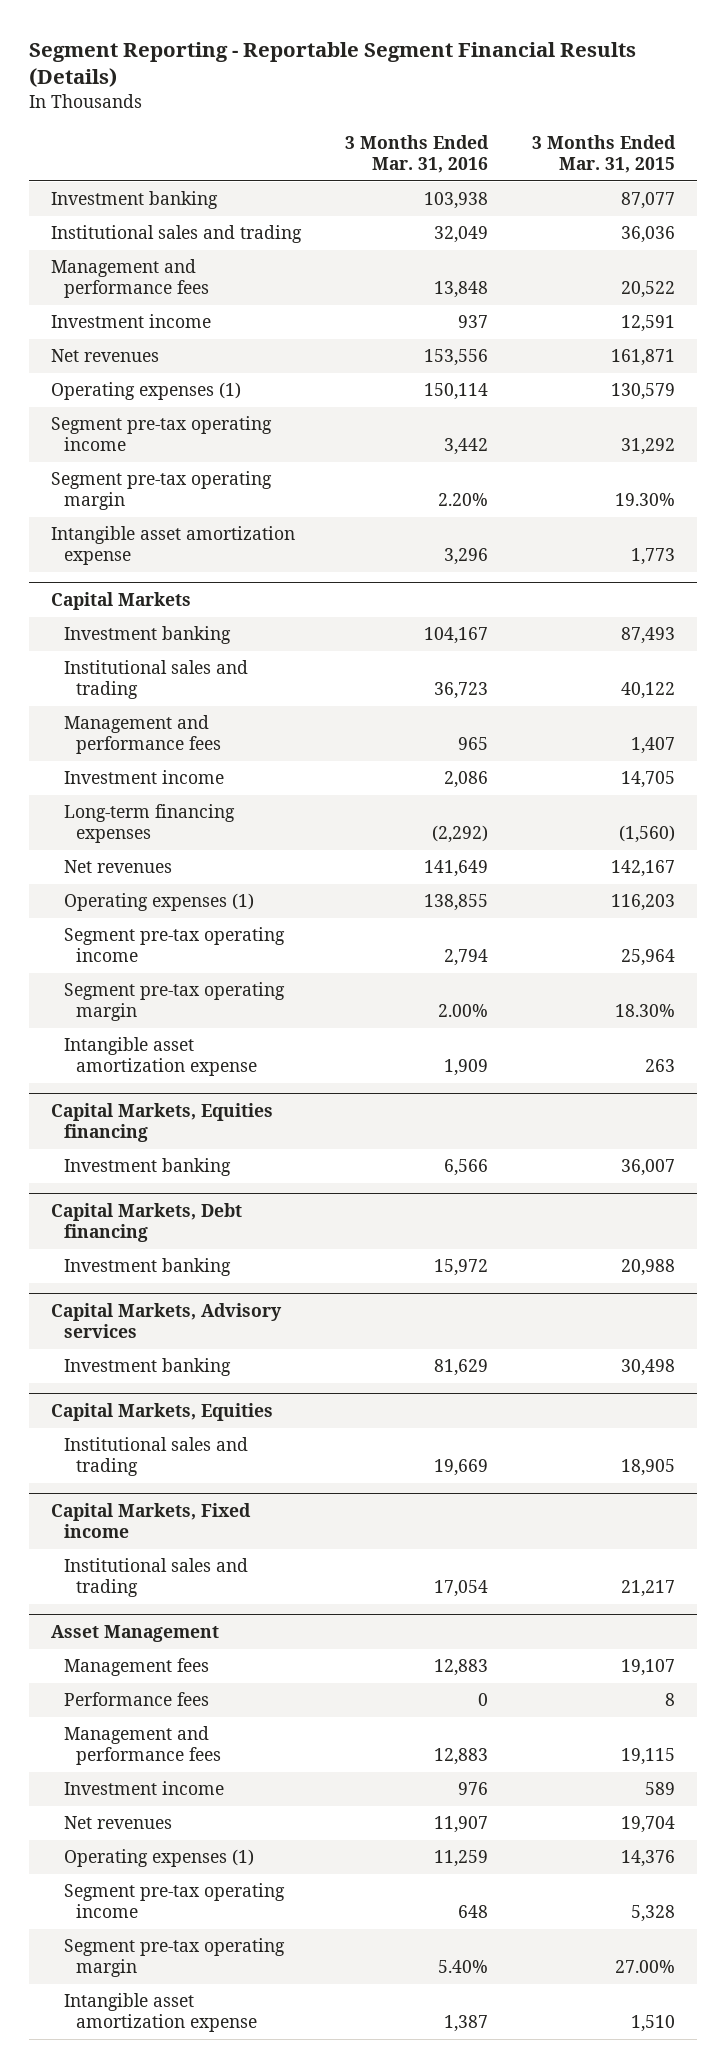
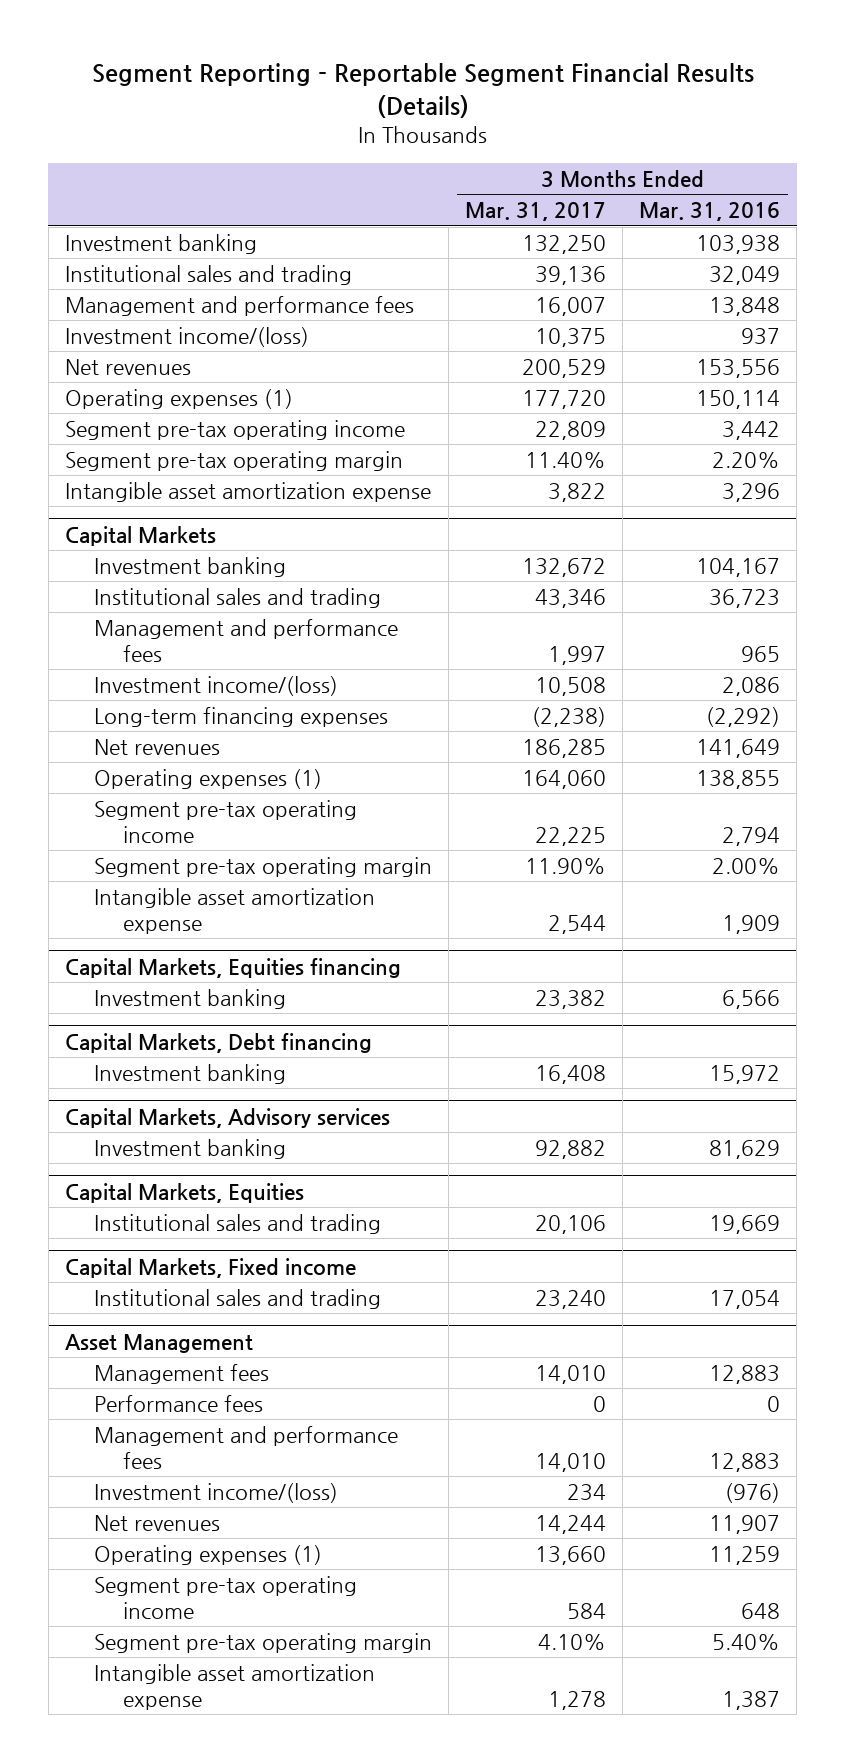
[531,135,676,174] 3 Months Ended Mar. 31, 2015 -> none
none -> [464,202,606,222] Mar. 31, 2017
[51,314,212,329] Investment income -> [64,326,309,347] Investment income/(loss)
[63,770,224,785] Investment income -> [93,675,338,696] Investment income/(loss)
[63,1781,224,1796] Investment income -> [93,1482,338,1503] Investment income/(loss)
[457,1782,488,1796] 976 -> [725,1482,781,1503] (976)

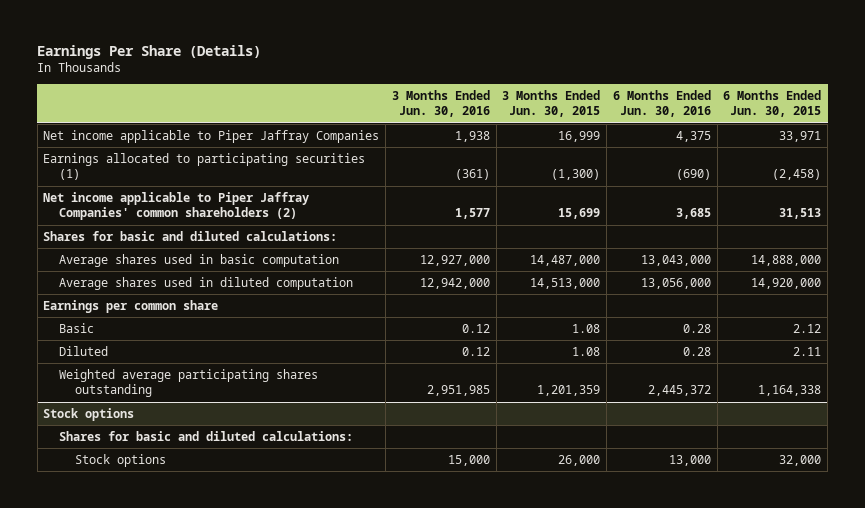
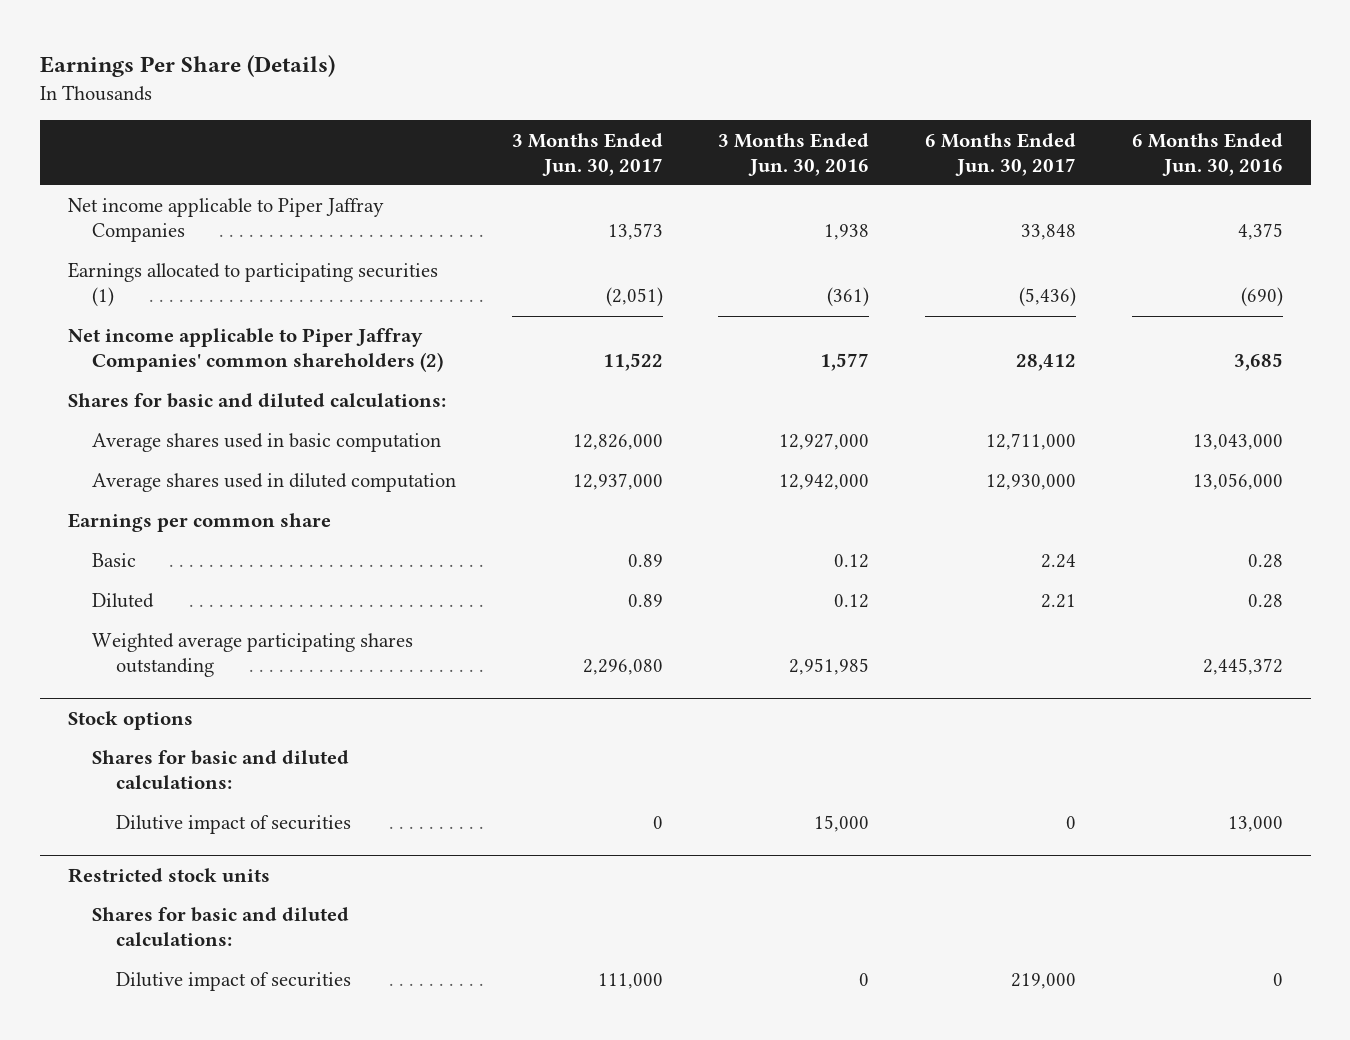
[502,89,601,118] 3 Months Ended Jun. 30, 2015 -> none
[723,89,822,118] 6 Months Ended Jun. 30, 2015 -> none
none -> [511,132,663,176] 3 Months Ended Jun. 30, 2017
none -> [925,132,1077,176] 6 Months Ended Jun. 30, 2017
[74,453,166,467] Stock options -> [116,815,352,835] Dilutive impact of securities
none -> [67,867,270,883] Restricted stock units
none -> [91,907,349,947] Shares for basic and diluted calculations:
none -> [116,972,352,992] Dilutive impact of securities

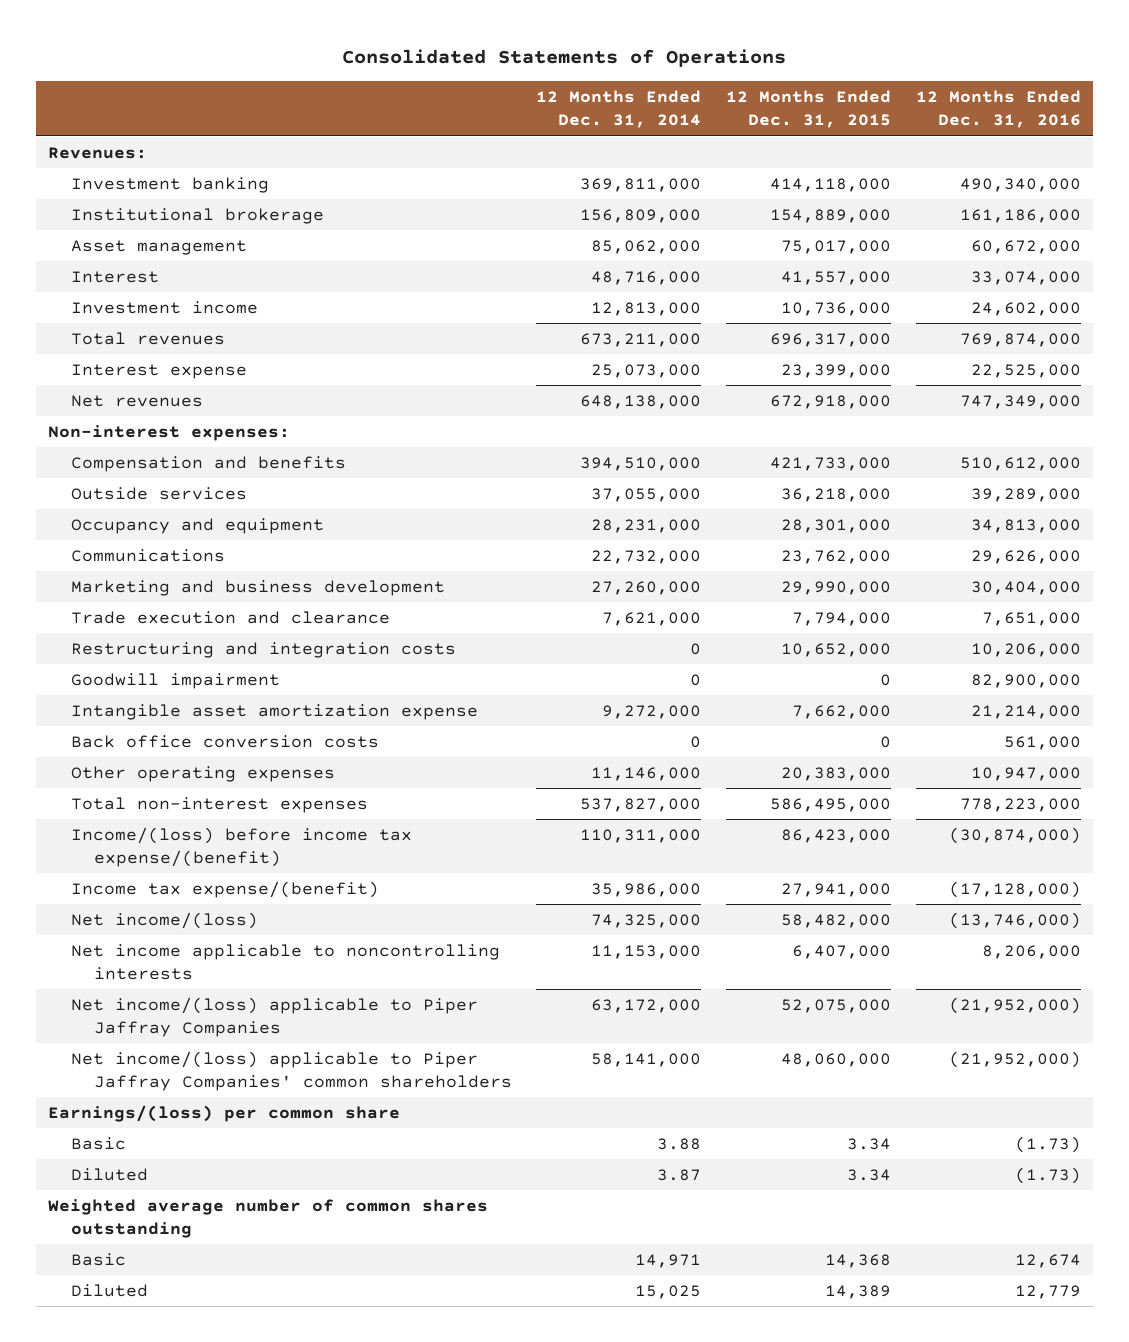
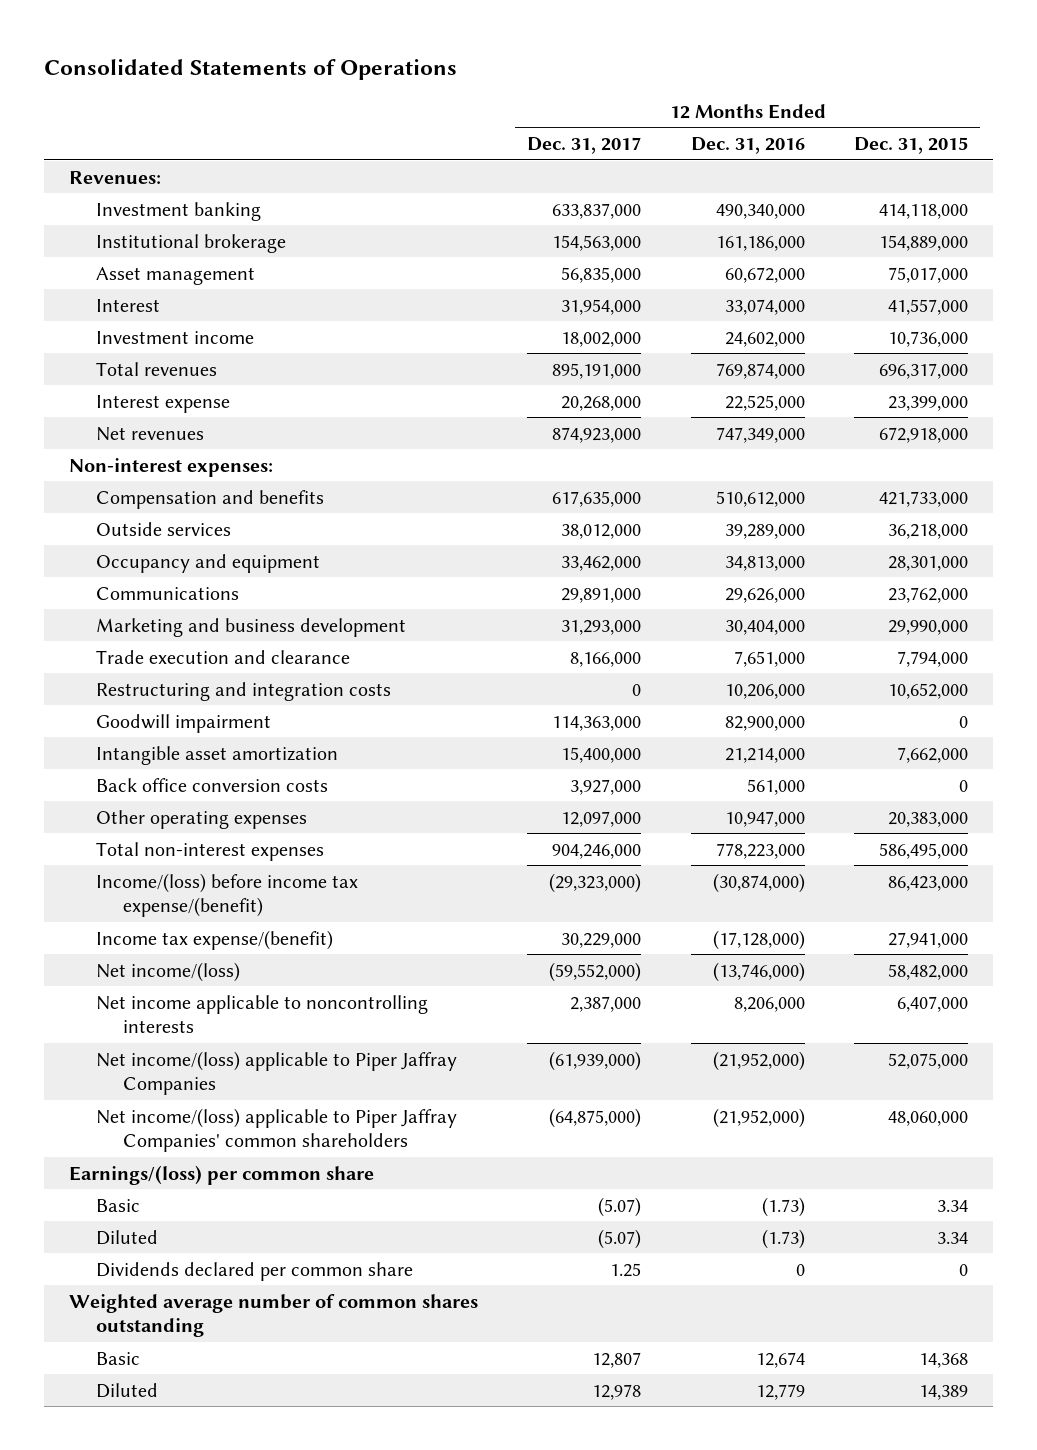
[536,90,702,129] 12 Months Ended Dec. 31, 2014 -> none
none -> [527,137,642,155] Dec. 31, 2017
[70,703,478,720] Intangible asset amortization expense -> [95,745,338,765] Intangible asset amortization
none -> [95,1261,413,1281] Dividends declared per common share

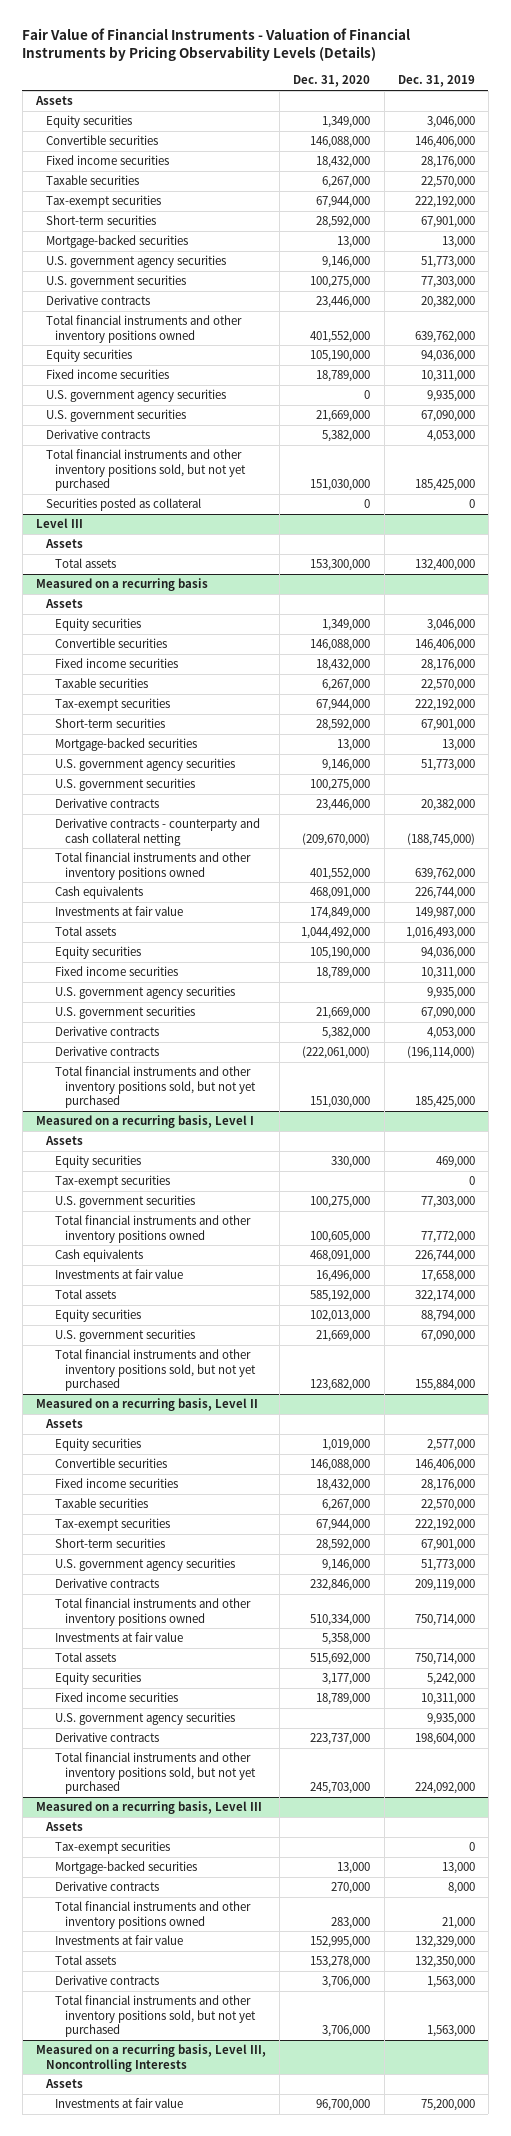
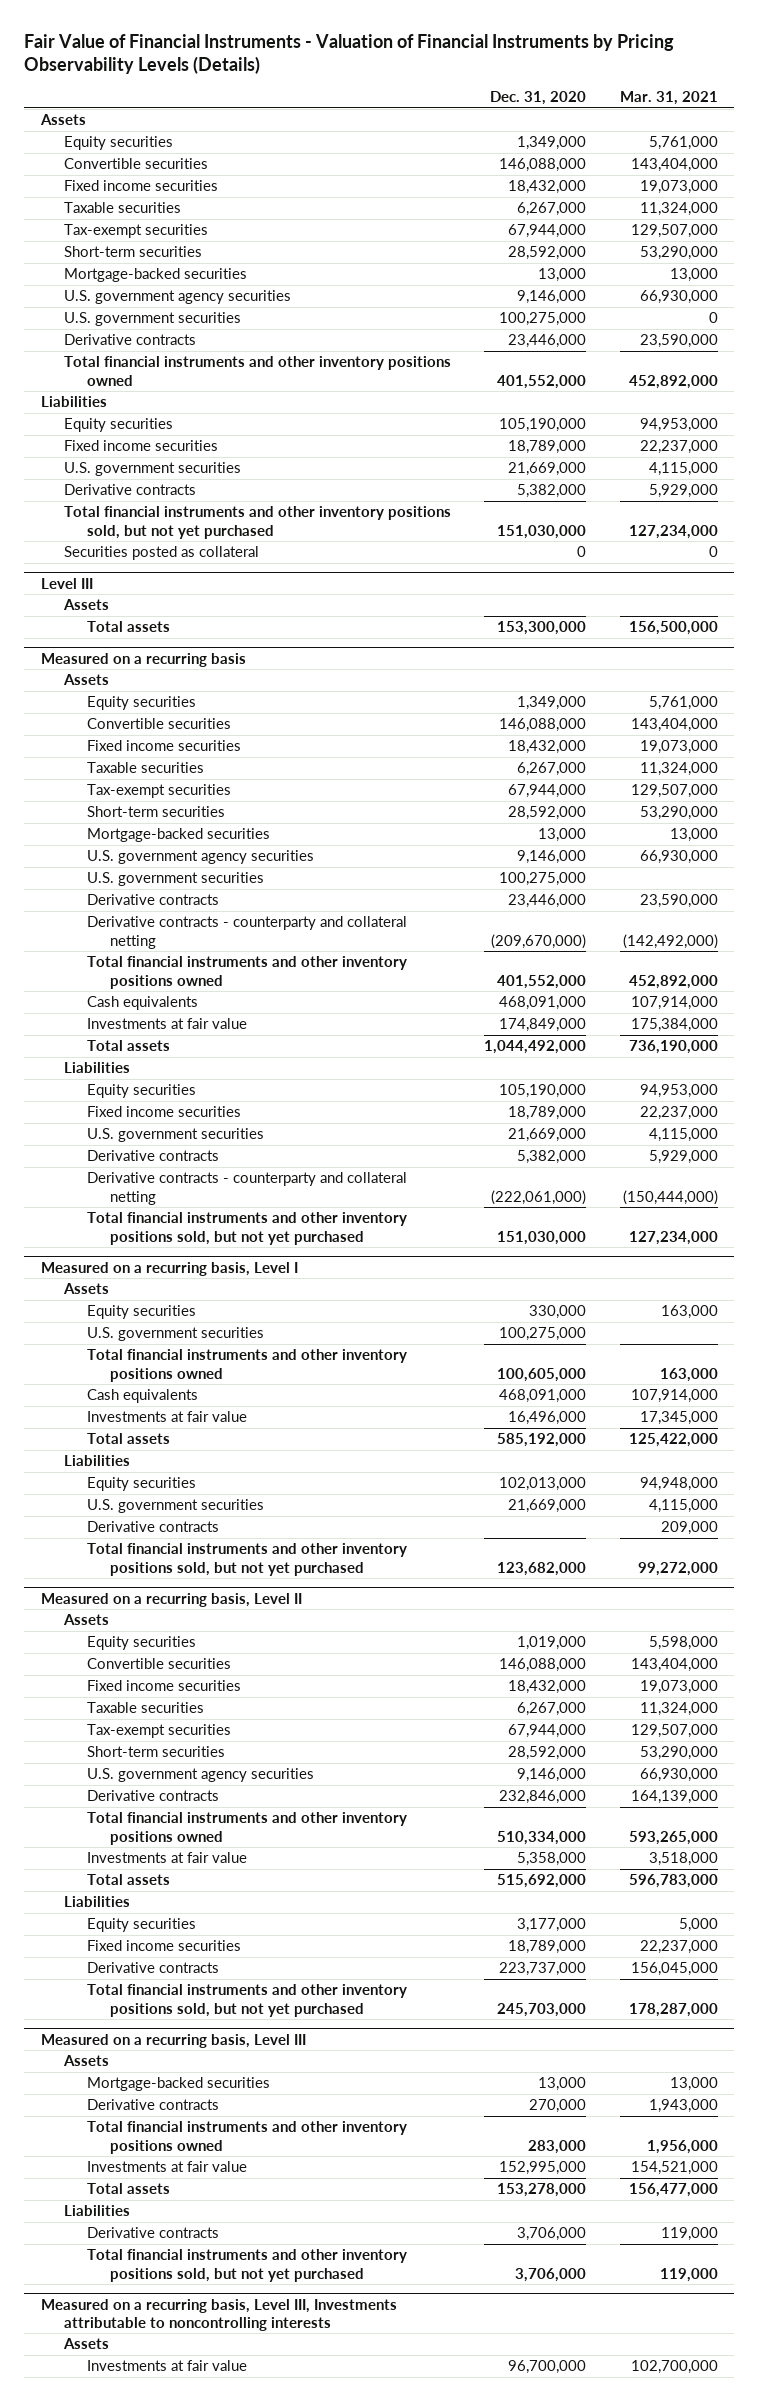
[397,75,475,88] Dec. 31, 2019 -> none
none -> [619,91,718,106] Mar. 31, 2021
none -> [40,396,107,408] Liabilities
[45,389,226,403] U.S. government agency securities -> none
[55,818,261,846] Derivative contracts - counterparty and cash collateral netting -> [86,916,407,949] Derivative contracts - counterparty and collateral netting
none -> [63,1062,130,1074] Liabilities
[55,986,236,1000] U.S. government agency securities -> none
[55,1046,160,1057] Derivative contracts -> [86,1172,407,1205] Derivative contracts - counterparty and collateral netting
[55,1175,171,1189] Tax-exempt securities -> none
none -> [63,1455,130,1467] Liabilities
none -> [86,1521,219,1533] Derivative contracts
none -> [63,1896,130,1908] Liabilities
[55,1712,236,1726] U.S. government agency securities -> none
[55,1841,171,1855] Tax-exempt securities -> none
none -> [63,2205,130,2217] Liabilities
[36,2044,267,2072] Measured on a recurring basis, Level III, Noncontrolling Interests -> [40,2298,397,2331] Measured on a recurring basis, Level III, Investments attributable to noncontrolling interests

